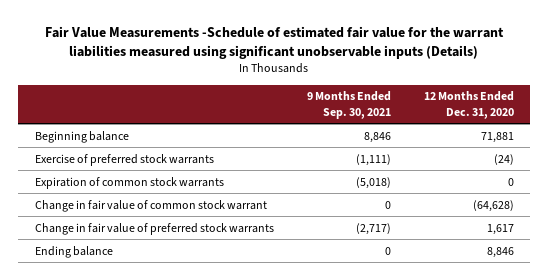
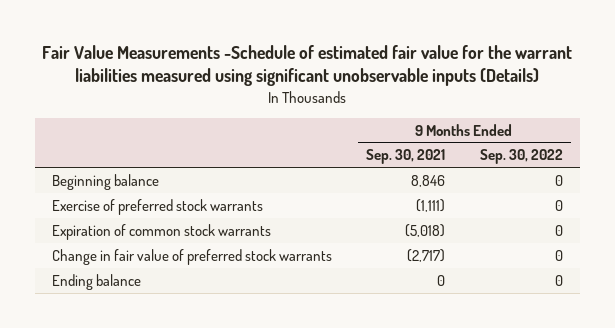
[423,91,514,119] 12 Months Ended Dec. 31, 2020 -> none
none -> [479,149,563,165] Sep. 30, 2022
[34,199,267,212] Change in fair value of common stock warrant -> none

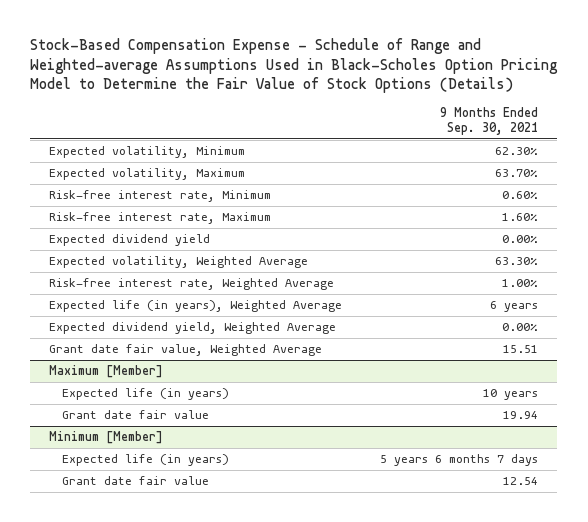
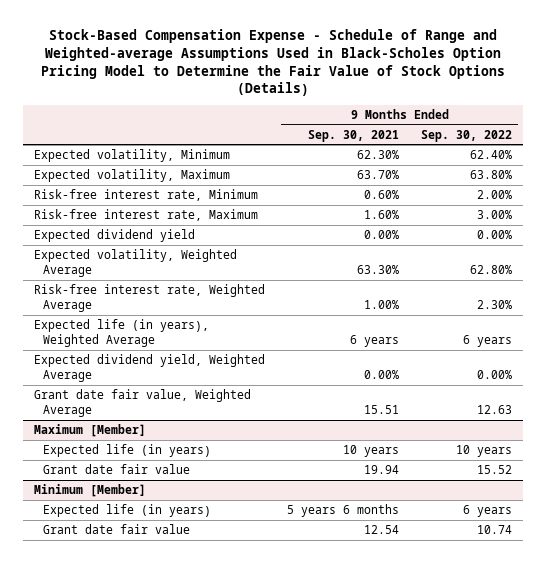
none -> [421,129,513,142] Sep. 30, 2022
[380,454,539,467] 5 years 6 months 7 days -> [286,504,399,518] 5 years 6 months

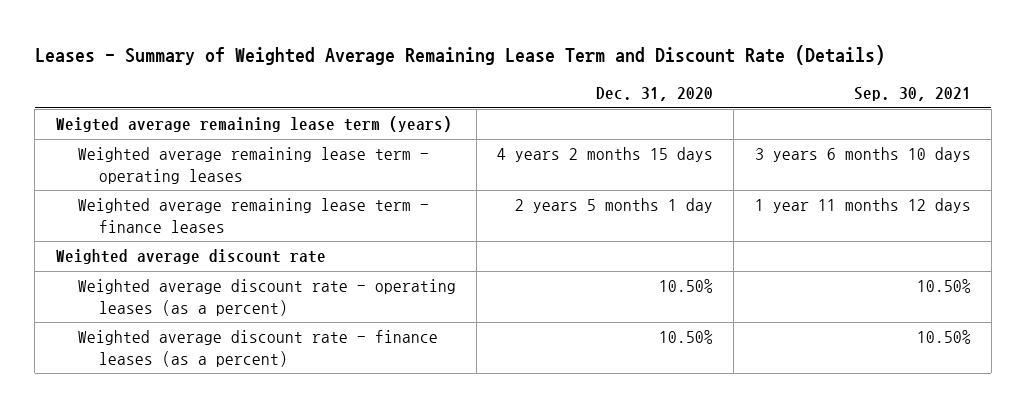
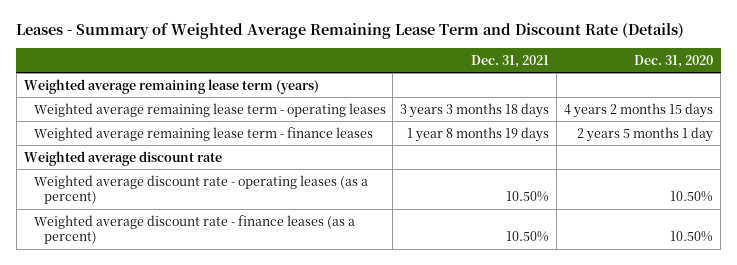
[853,87,971,102] Sep. 30, 2021 -> none
none -> [471,54,550,68] Dec. 31, 2021
[55,116,452,133] Weigted average remaining lease term (years) -> [23,78,319,94] Weighted average remaining lease term (years)

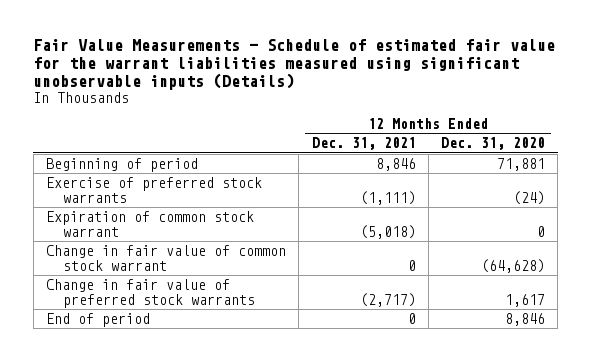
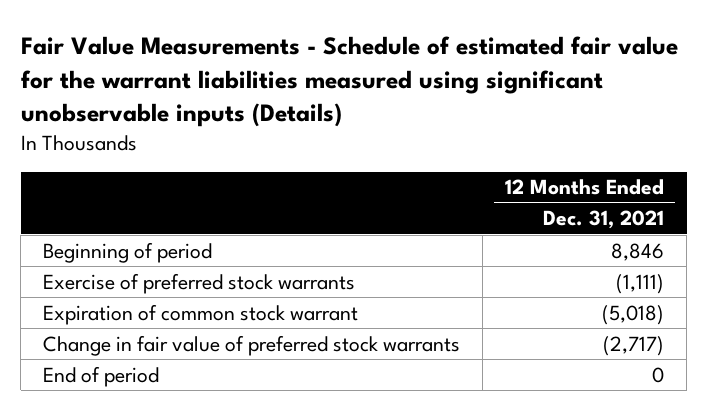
[441,137,546,151] Dec. 31, 2020 -> none
[46,244,287,271] Change in fair value of common stock warrant -> none

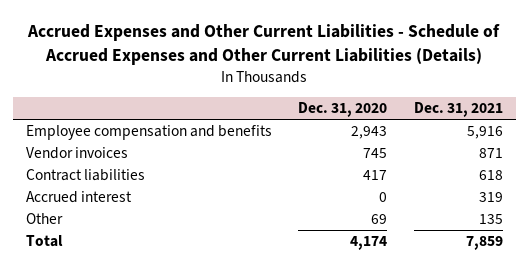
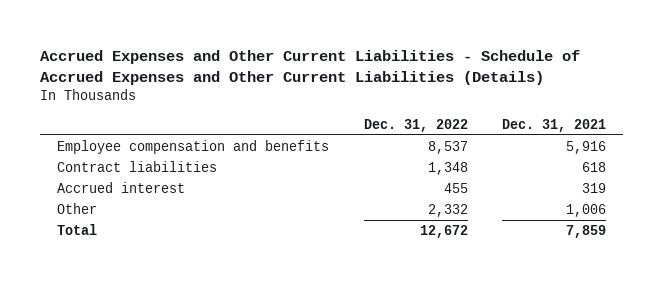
[298,102,388,118] Dec. 31, 2020 -> none
none -> [363,118,468,132] Dec. 31, 2022
[26,147,129,160] Vendor invoices -> none
[478,214,503,225] 135 -> [566,204,607,218] 1,006

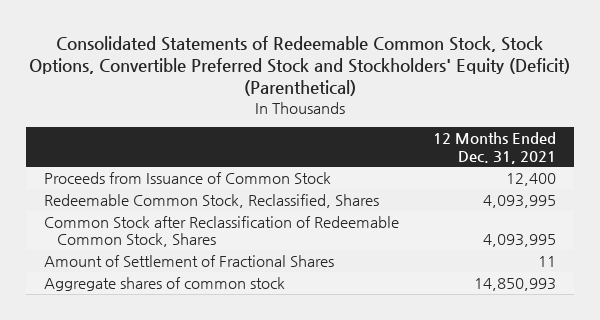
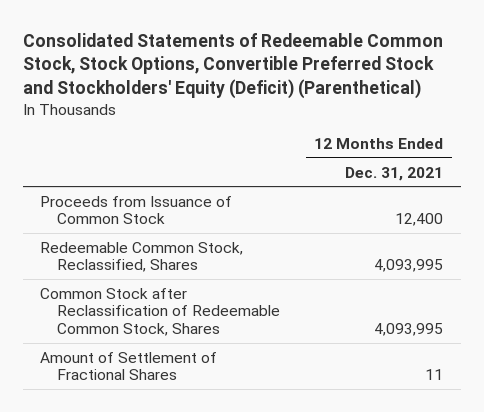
[43,276,285,291] Aggregate shares of common stock -> none

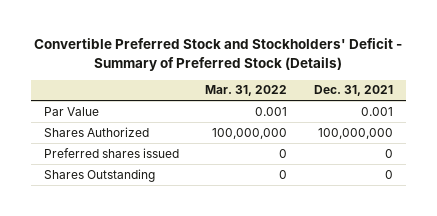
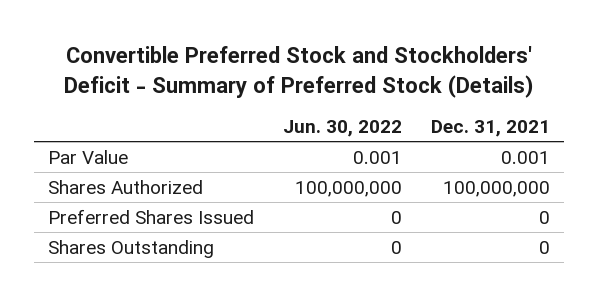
[205,85,288,97] Mar. 31, 2022 -> none
none -> [282,120,402,138] Jun. 30, 2022
[44,147,180,158] Preferred shares issued -> [47,208,254,224] Preferred Shares Issued

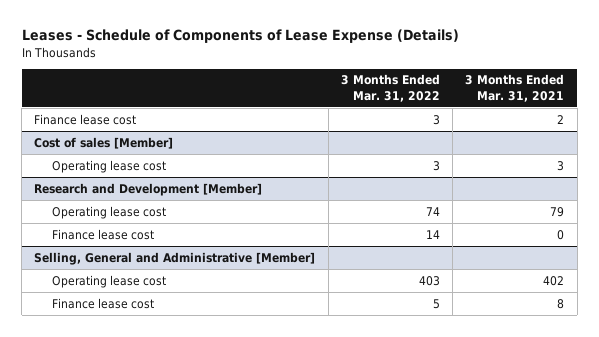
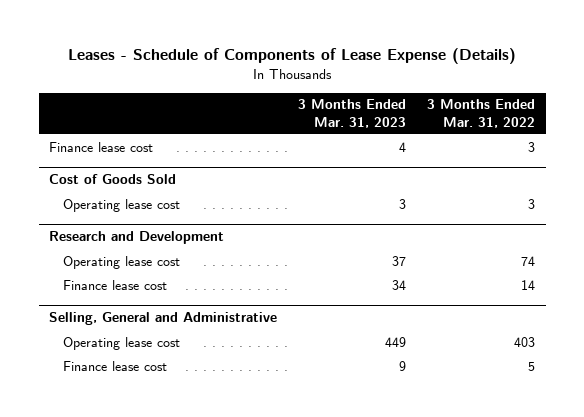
[465,74,565,102] 3 Months Ended Mar. 31, 2021 -> none
none -> [298,99,407,128] 3 Months Ended Mar. 31, 2023
[34,136,174,149] Cost of sales [Member] -> [49,174,177,185] Cost of Goods Sold
[34,182,263,196] Research and Development [Member] -> [49,231,225,245] Research and Development
[34,251,316,265] Selling, General and Administrative [Member] -> [49,312,278,326] Selling, General and Administrative

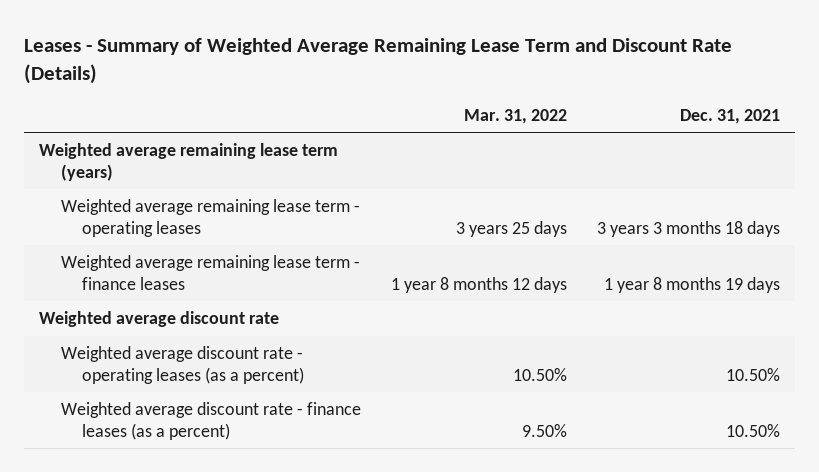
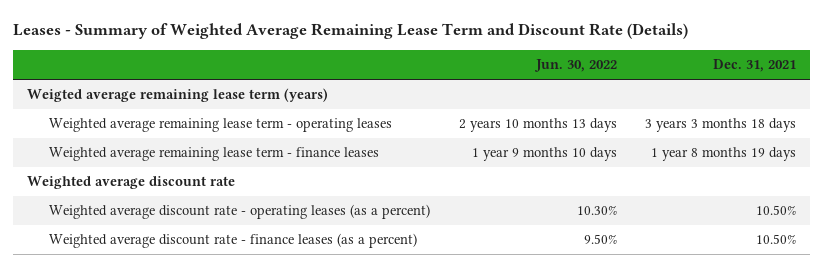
[463,108,567,124] Mar. 31, 2022 -> none
none -> [533,58,617,72] Jun. 30, 2022
[38,143,338,181] Weighted average remaining lease term (years) -> [27,88,329,103] Weigted average remaining lease term (years)

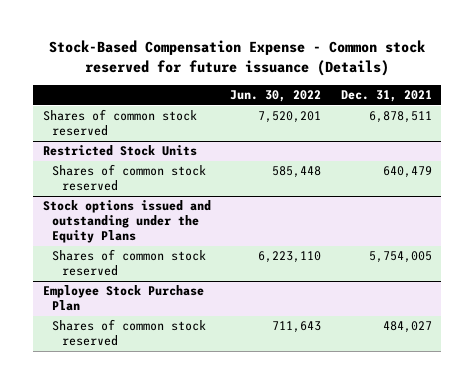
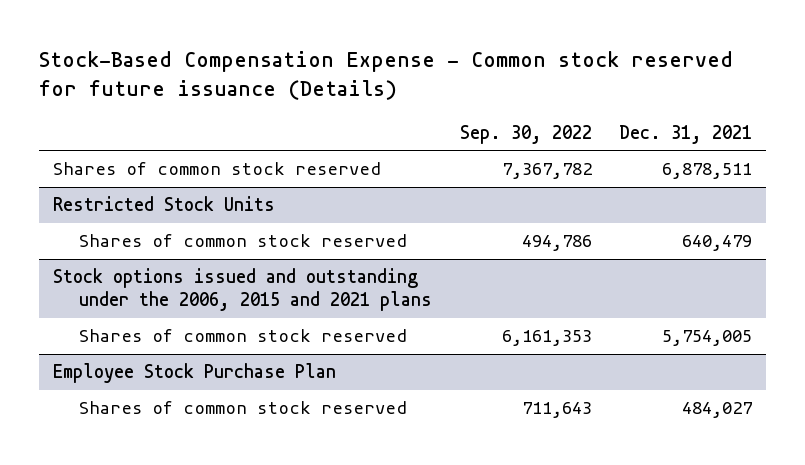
[230,89,322,102] Jun. 30, 2022 -> none
none -> [459,124,592,144] Sep. 30, 2022
[42,200,211,244] Stock options issued and outstanding under the Equity Plans -> [52,268,432,312] Stock options issued and outstanding under the 2006, 2015 and 2021 plans

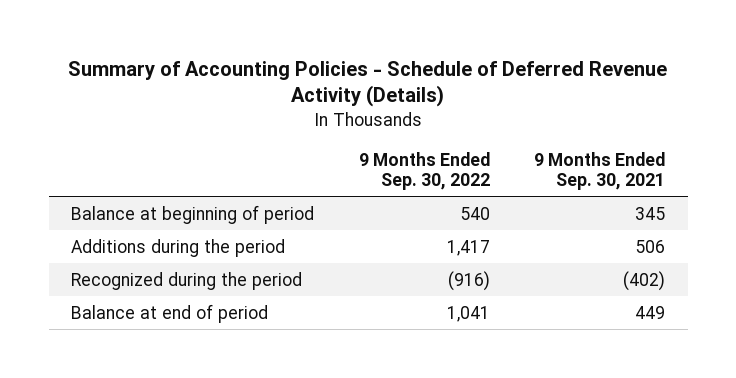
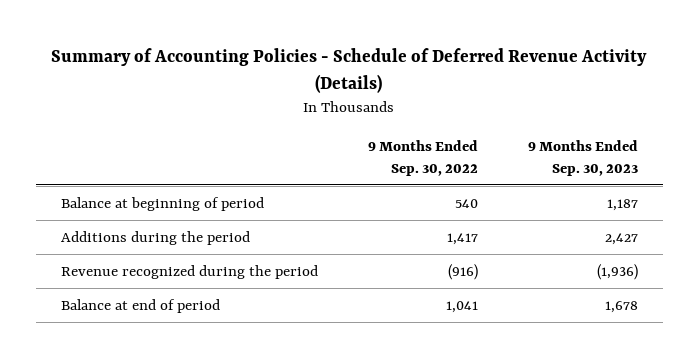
[534,151,666,190] 9 Months Ended Sep. 30, 2021 -> none
none -> [527,139,638,176] 9 Months Ended Sep. 30, 2023
[70,271,302,290] Recognized during the period -> [60,264,318,279] Revenue recognized during the period

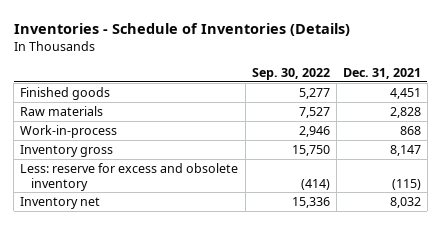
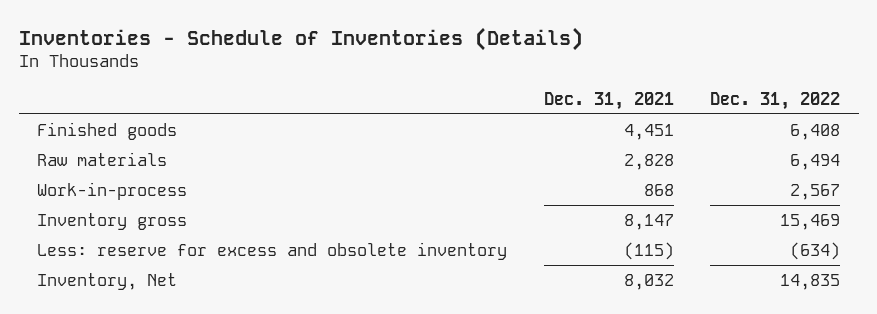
[251,68,330,81] Sep. 30, 2022 -> none
none -> [710,91,841,110] Dec. 31, 2022
[20,196,101,209] Inventory net -> [36,272,177,290] Inventory, Net

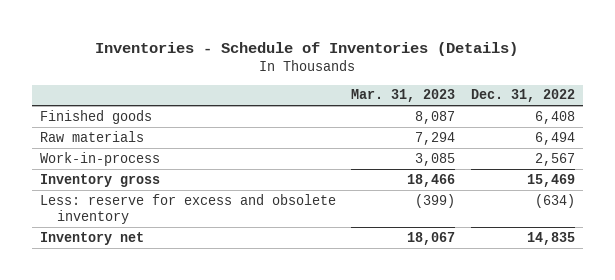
[543,91,674,110] Dec. 31, 2021 -> none
none -> [351,89,456,103] Mar. 31, 2023
[36,272,177,290] Inventory, Net -> [39,231,144,245] Inventory net

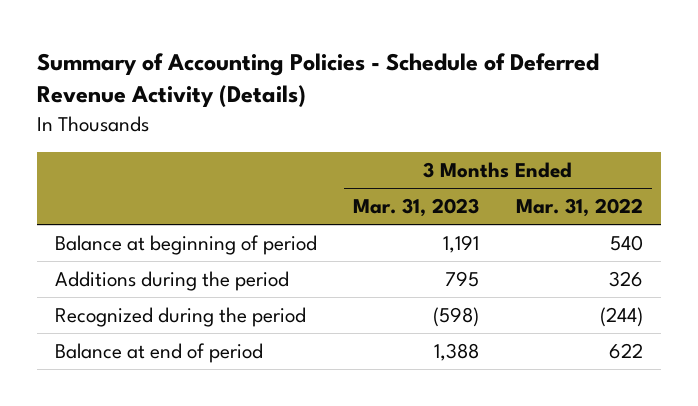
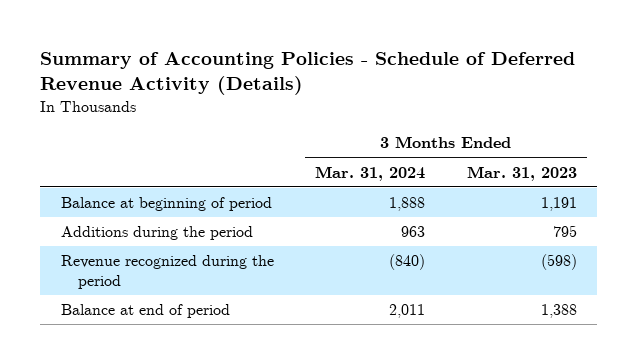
[515,198,643,218] Mar. 31, 2022 -> none
none -> [315,165,426,181] Mar. 31, 2024
[55,307,307,328] Recognized during the period -> [61,255,275,289] Revenue recognized during the period

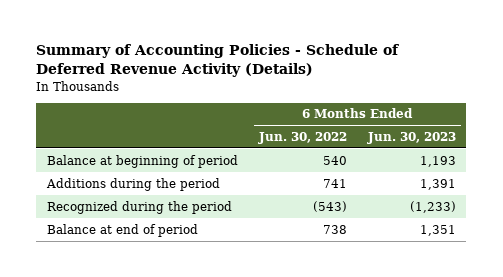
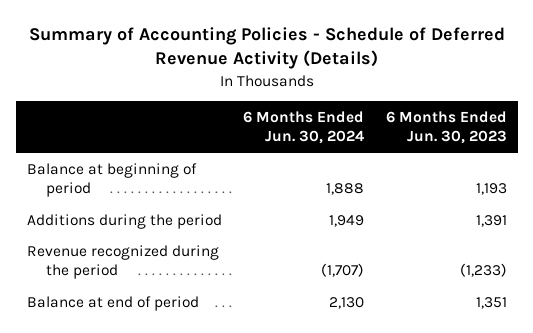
[257,132,347,145] Jun. 30, 2022 -> none
none -> [243,110,365,145] 6 Months Ended Jun. 30, 2024
[46,200,232,214] Recognized during the period -> [26,244,219,279] Revenue recognized during the period

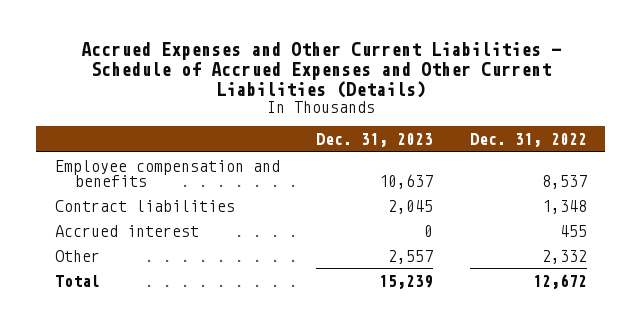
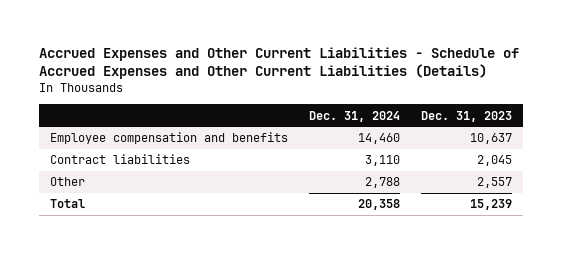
[469,132,587,147] Dec. 31, 2022 -> none
none -> [309,110,401,122] Dec. 31, 2024
[54,224,199,237] Accrued interest -> none

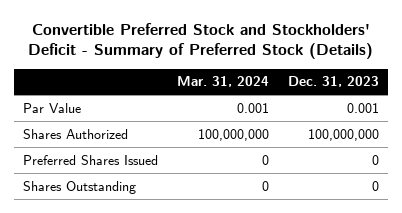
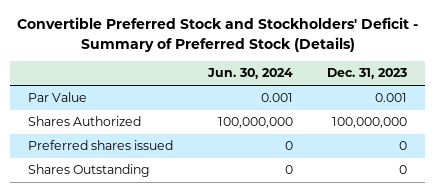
[177,76,270,88] Mar. 31, 2024 -> none
none -> [206,68,293,80] Jun. 30, 2024
[23,154,159,165] Preferred Shares Issued -> [27,140,173,151] Preferred shares issued

